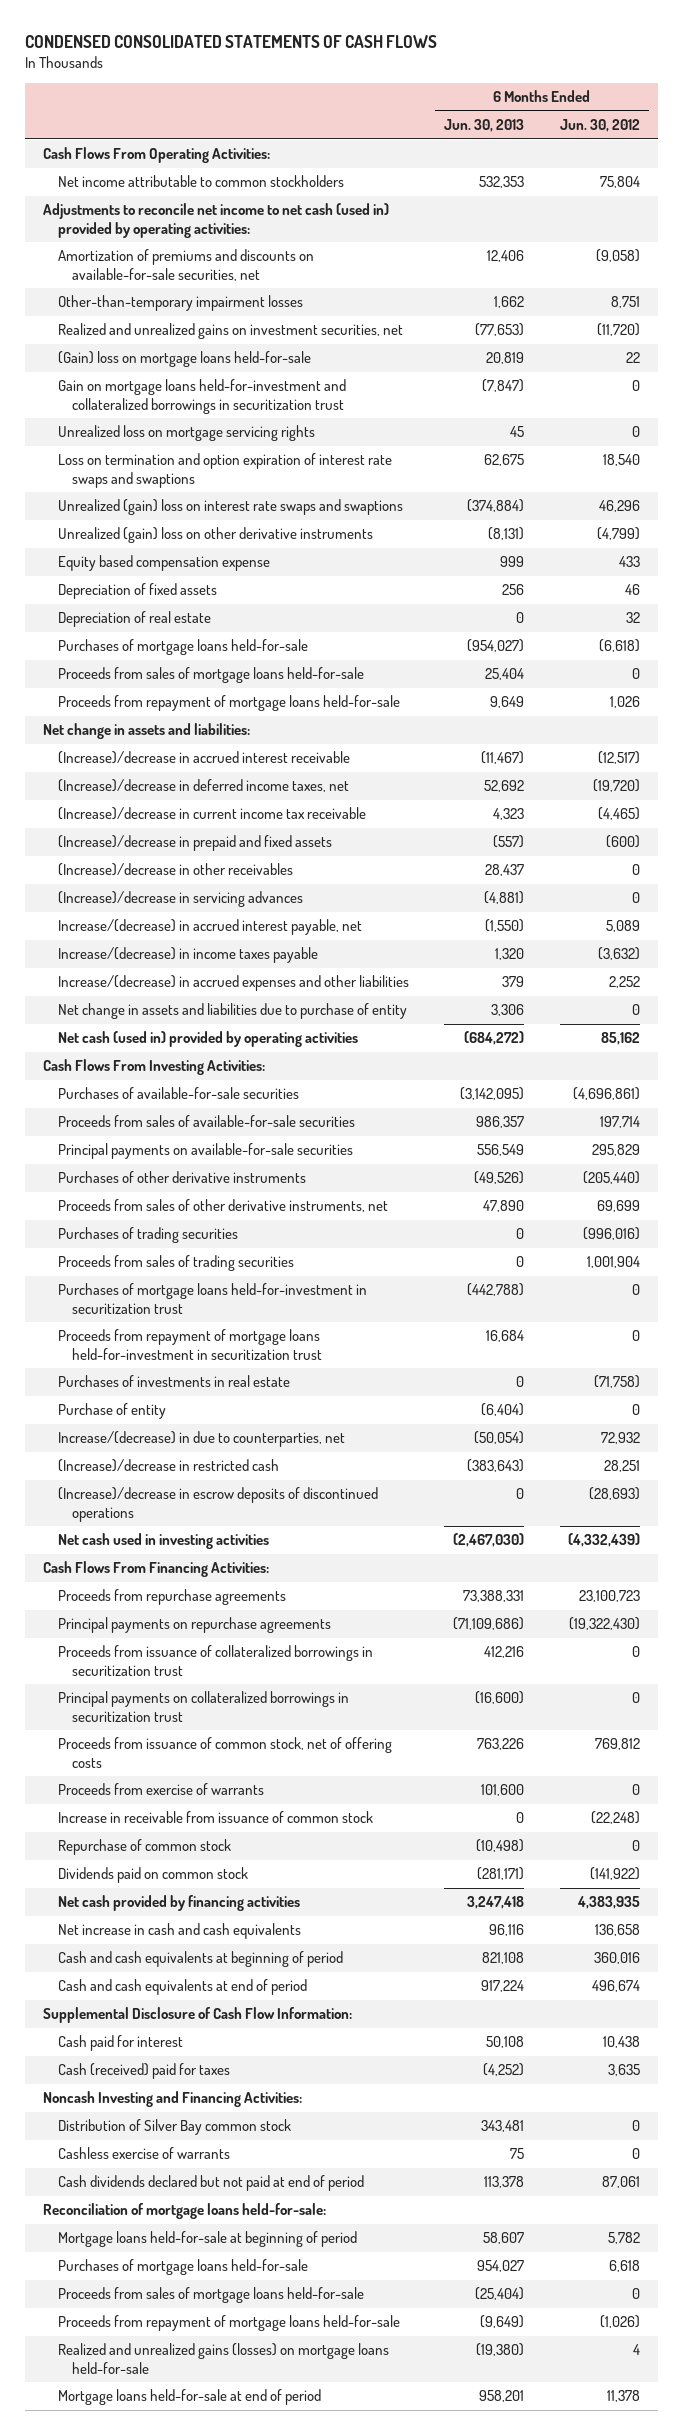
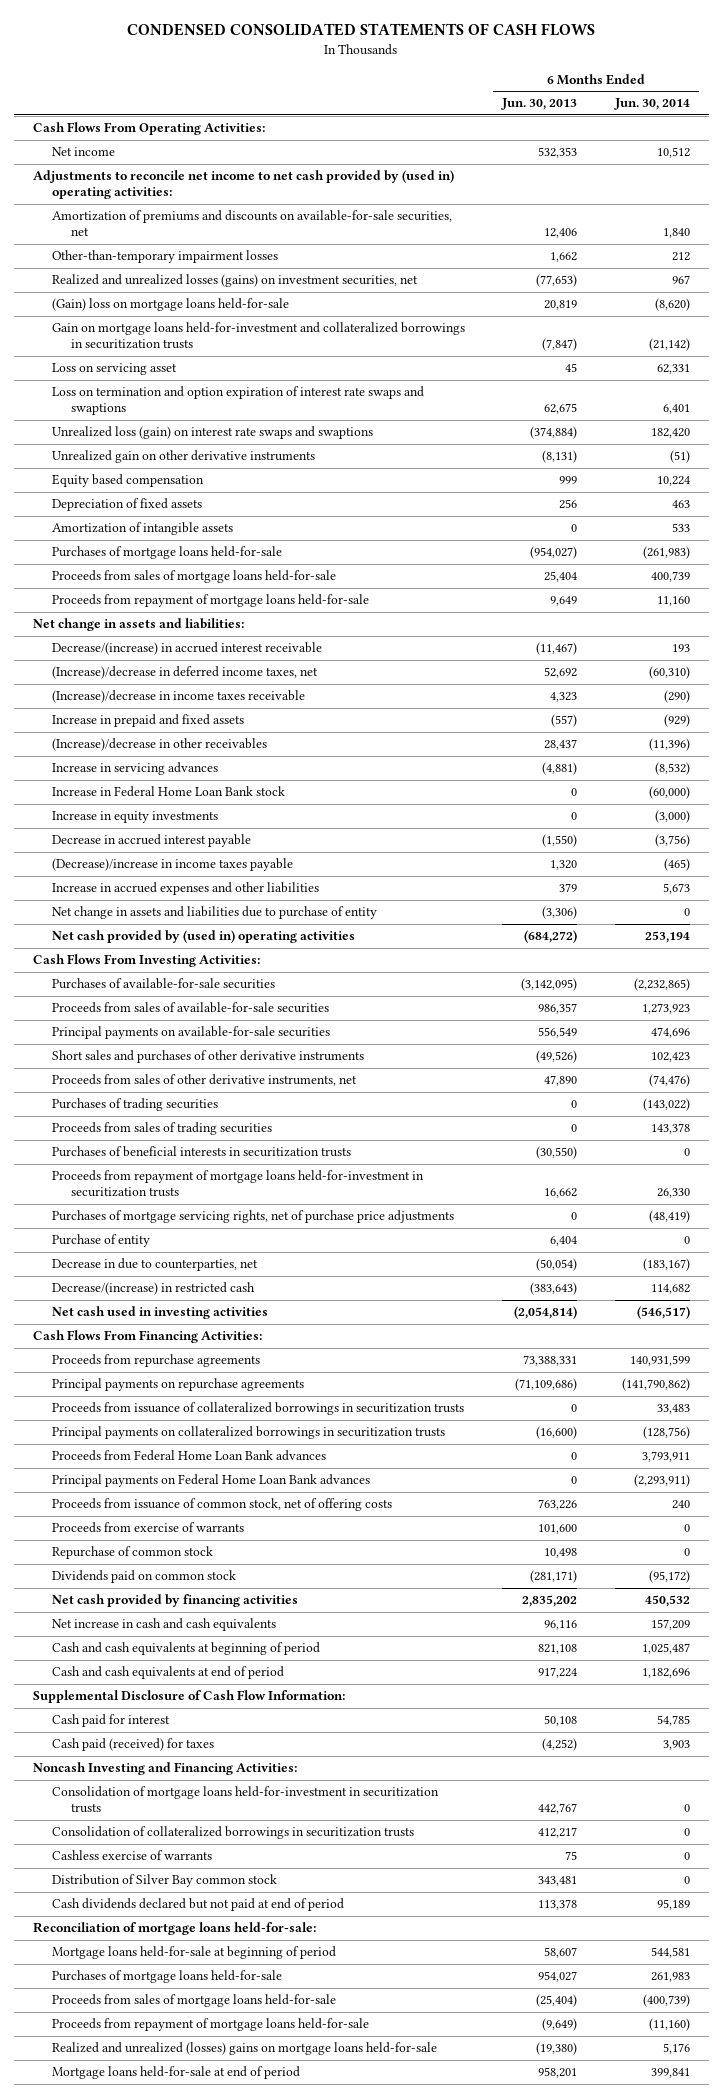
[559,119,640,133] Jun. 30, 2012 -> none
none -> [613,98,690,111] Jun. 30, 2014
[57,175,344,188] Net income attributable to common stockholders -> [51,147,115,157] Net income
[43,203,390,238] Adjustments to reconcile net income to net cash (used in) provided by operating activities: -> [32,170,454,200] Adjustments to reconcile net income to net cash provided by (used in) operating activities:
[57,323,403,340] Realized and unrealized gains on investment securities, net -> [51,274,418,288] Realized and unrealized losses (gains) on investment securities, net
[57,425,315,442] Unrealized loss on mortgage servicing rights -> none
[57,379,346,414] Gain on mortgage loans held-for-investment and collateralized borrowings in securitization trust -> [51,322,465,350] Gain on mortgage loans held-for-investment and collateralized borrowings in securitization trusts
none -> [51,363,177,376] Loss on servicing asset
[57,499,403,516] Unrealized (gain) loss on interest rate swaps and swaptions -> [51,426,373,440] Unrealized loss (gain) on interest rate swaps and swaptions
[57,527,373,544] Unrealized (gain) loss on other derivative instruments -> [51,450,315,464] Unrealized gain on other derivative instruments
[57,555,270,572] Equity based compensation expense -> [51,474,204,488] Equity based compensation
[57,611,211,628] Depreciation of real estate -> none
none -> [51,522,233,536] Amortization of intangible assets
[57,751,350,765] (Increase)/decrease in accrued interest receivable -> [51,642,322,656] Decrease/(increase) in accrued interest receivable
[57,807,366,821] (Increase)/decrease in current income tax receivable -> [51,690,305,704] (Increase)/decrease in income taxes receivable
[57,835,332,852] (Increase)/decrease in prepaid and fixed assets -> [51,714,244,728] Increase in prepaid and fixed assets
[57,891,303,908] (Increase)/decrease in servicing advances -> [51,762,218,776] Increase in servicing advances
none -> [51,786,285,798] Increase in Federal Home Loan Bank stock
none -> [51,811,218,824] Increase in equity investments
[57,919,362,936] Increase/(decrease) in accrued interest payable, net -> [51,834,251,848] Decrease in accrued interest payable
[57,947,318,964] Increase/(decrease) in income taxes payable -> [51,858,293,872] (Decrease)/increase in income taxes payable
[57,975,409,992] Increase/(decrease) in accrued expenses and other liabilities -> [51,882,319,896] Increase in accrued expenses and other liabilities
[491,1004,525,1017] 3,306 -> [542,906,578,920] (3,306)
[57,1031,358,1048] Net cash (used in) provided by operating activities -> [51,930,355,944] Net cash provided by (used in) operating activities
[57,1171,306,1184] Purchases of other derivative instruments -> [51,1050,364,1064] Short sales and purchases of other derivative instruments
[57,1283,367,1314] Purchases of mortgage loans held-for-investment in securitization trust -> none
[57,1375,290,1388] Purchases of investments in real estate -> none
[57,1487,378,1522] (Increase)/decrease in escrow deposits of discontinued operations -> none
none -> [51,1146,351,1158] Purchases of beneficial interests in securitization trusts
[57,1329,323,1360] Proceeds from repayment of mortgage loans held-for-investment in securitization trust -> [51,1170,424,1198] Proceeds from repayment of mortgage loans held-for-investment in securitization trusts
[486,1330,525,1343] 16,684 -> [544,1188,578,1199] 16,662
none -> [51,1210,454,1224] Purchases of mortgage servicing rights, net of purchase price adjustments
[481,1403,525,1417] (6,404) -> [550,1236,578,1247] 6,404
[57,1431,345,1448] Increase/(decrease) in due to counterparties, net -> [51,1258,258,1272] Decrease in due to counterparties, net
[57,1459,279,1473] (Increase)/decrease in restricted cash -> [51,1282,255,1296] Decrease/(increase) in restricted cash
[453,1533,525,1548] (2,467,030) -> [514,1306,578,1320] (2,054,814)
[57,1645,373,1676] Proceeds from issuance of collateralized borrowings in securitization trust -> [51,1402,464,1416] Proceeds from issuance of collateralized borrowings in securitization trusts
[484,1646,525,1659] 412,216 -> [571,1404,578,1413] 0
[57,1691,349,1722] Principal payments on collateralized borrowings in securitization trust -> [51,1426,445,1440] Principal payments on collateralized borrowings in securitization trusts
none -> [51,1450,326,1462] Proceeds from Federal Home Loan Bank advances
none -> [51,1474,370,1488] Principal payments on Federal Home Loan Bank advances
[57,1811,373,1824] Increase in receivable from issuance of common stock -> none
[476,1839,525,1853] (10,498) -> [544,1548,578,1559] 10,498
[467,1896,525,1910] 3,247,418 -> [522,1595,578,1608] 2,835,202
[57,2063,230,2080] Cash (received) paid for taxes -> [51,1738,214,1752] Cash paid (received) for taxes
none -> [51,1786,439,1814] Consolidation of mortgage loans held-for-investment in securitization trusts
none -> [51,1826,414,1840] Consolidation of collateralized borrowings in securitization trusts
[57,2119,291,2136] Distribution of Silver Bay common stock -> [51,1874,277,1888] Distribution of Silver Bay common stock
[57,2343,389,2374] Realized and unrealized gains (losses) on mortgage loans held-for-sale -> [51,2042,437,2056] Realized and unrealized (losses) gains on mortgage loans held-for-sale

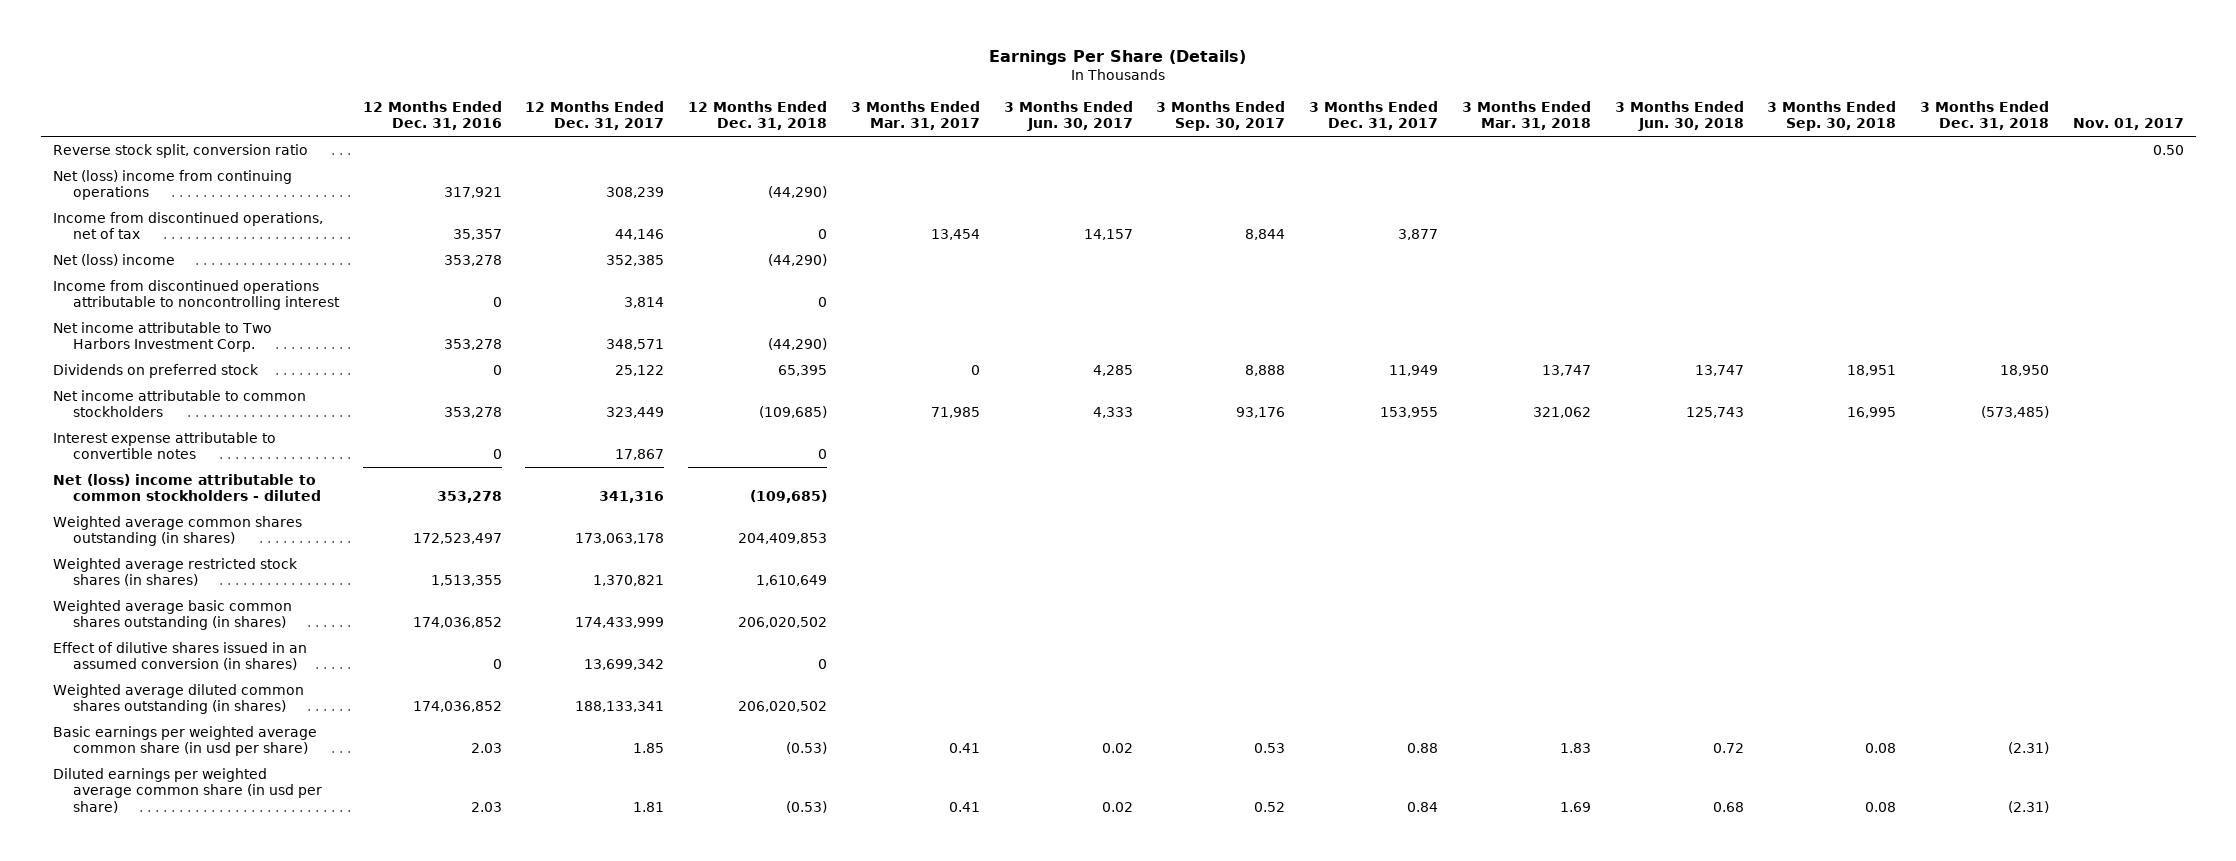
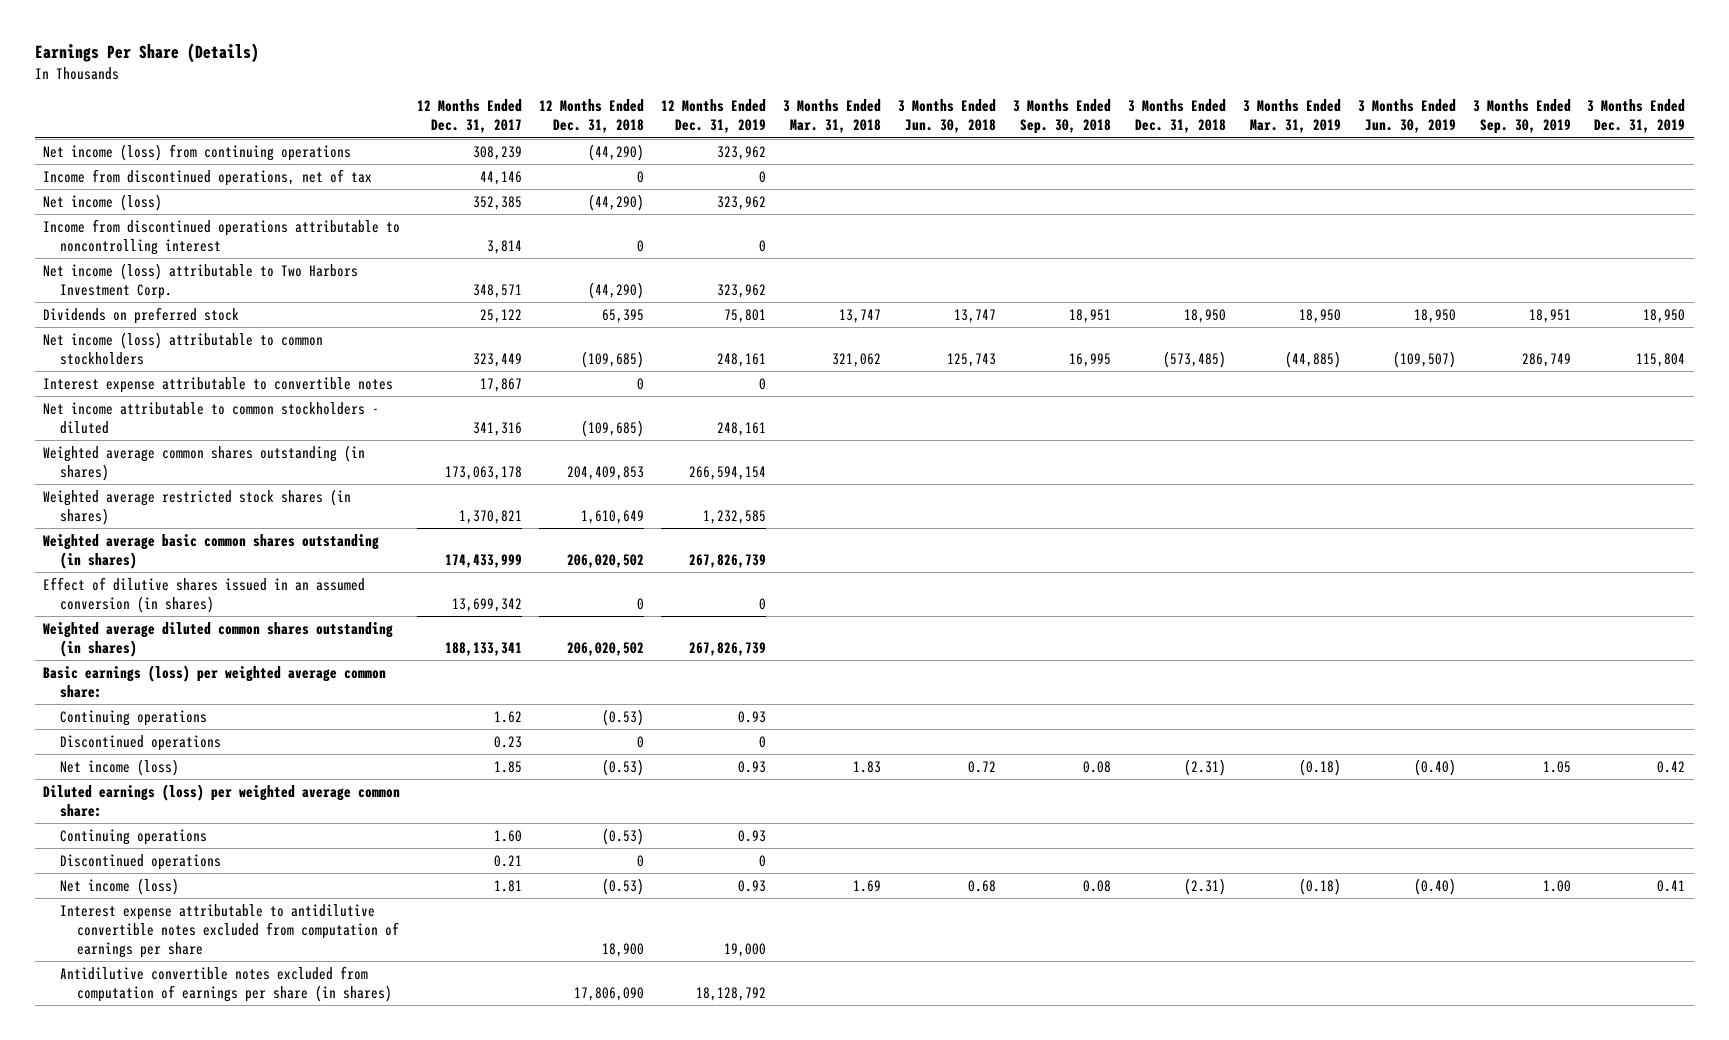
[362,100,502,131] 12 Months Ended Dec. 31, 2016 -> none
[850,100,980,131] 3 Months Ended Mar. 31, 2017 -> none
[1003,100,1133,132] 3 Months Ended Jun. 30, 2017 -> none
[1156,100,1286,132] 3 Months Ended Sep. 30, 2017 -> none
[1309,100,1439,131] 3 Months Ended Dec. 31, 2017 -> none
[2072,118,2184,131] Nov. 01, 2017 -> none
none -> [661,99,767,134] 12 Months Ended Dec. 31, 2019
none -> [1242,99,1341,134] 3 Months Ended Mar. 31, 2019
none -> [1357,99,1456,134] 3 Months Ended Jun. 30, 2019
none -> [1472,99,1571,135] 3 Months Ended Sep. 30, 2019
none -> [1587,99,1686,134] 3 Months Ended Dec. 31, 2019
[52,143,308,158] Reverse stock split, conversion ratio -> none
[52,169,292,201] Net (loss) income from continuing operations -> [43,143,352,161] Net income (loss) from continuing operations
[52,253,175,266] Net (loss) income -> [43,193,163,211] Net income (loss)
[52,321,272,353] Net income attributable to Two Harbors Investment Corp. -> [43,262,359,299] Net income (loss) attributable to Two Harbors Investment Corp.
[52,389,306,418] Net income attributable to common stockholders -> [43,331,324,365] Net income (loss) attributable to common stockholders
[52,473,321,502] Net (loss) income attributable to common stockholders - diluted -> [43,401,380,434] Net income attributable to common stockholders - diluted
none -> [43,664,387,698] Basic earnings (loss) per weighted average common share:
none -> [60,709,208,726] Continuing operations
none -> [60,734,222,751] Discontinued operations
[52,725,317,757] Basic earnings per weighted average common share (in usd per share) -> [60,758,180,776] Net income (loss)
none -> [43,783,401,817] Diluted earnings (loss) per weighted average common share:
none -> [60,828,208,845] Continuing operations
none -> [60,853,222,870] Discontinued operations
[52,767,322,813] Diluted earnings per weighted average common share (in usd per share) -> [60,877,180,895] Net income (loss)
none -> [60,903,399,958] Interest expense attributable to antidilutive convertible notes excluded from computation of earnings per share
none -> [60,965,392,1002] Antidilutive convertible notes excluded from computation of earnings per share (in shares)

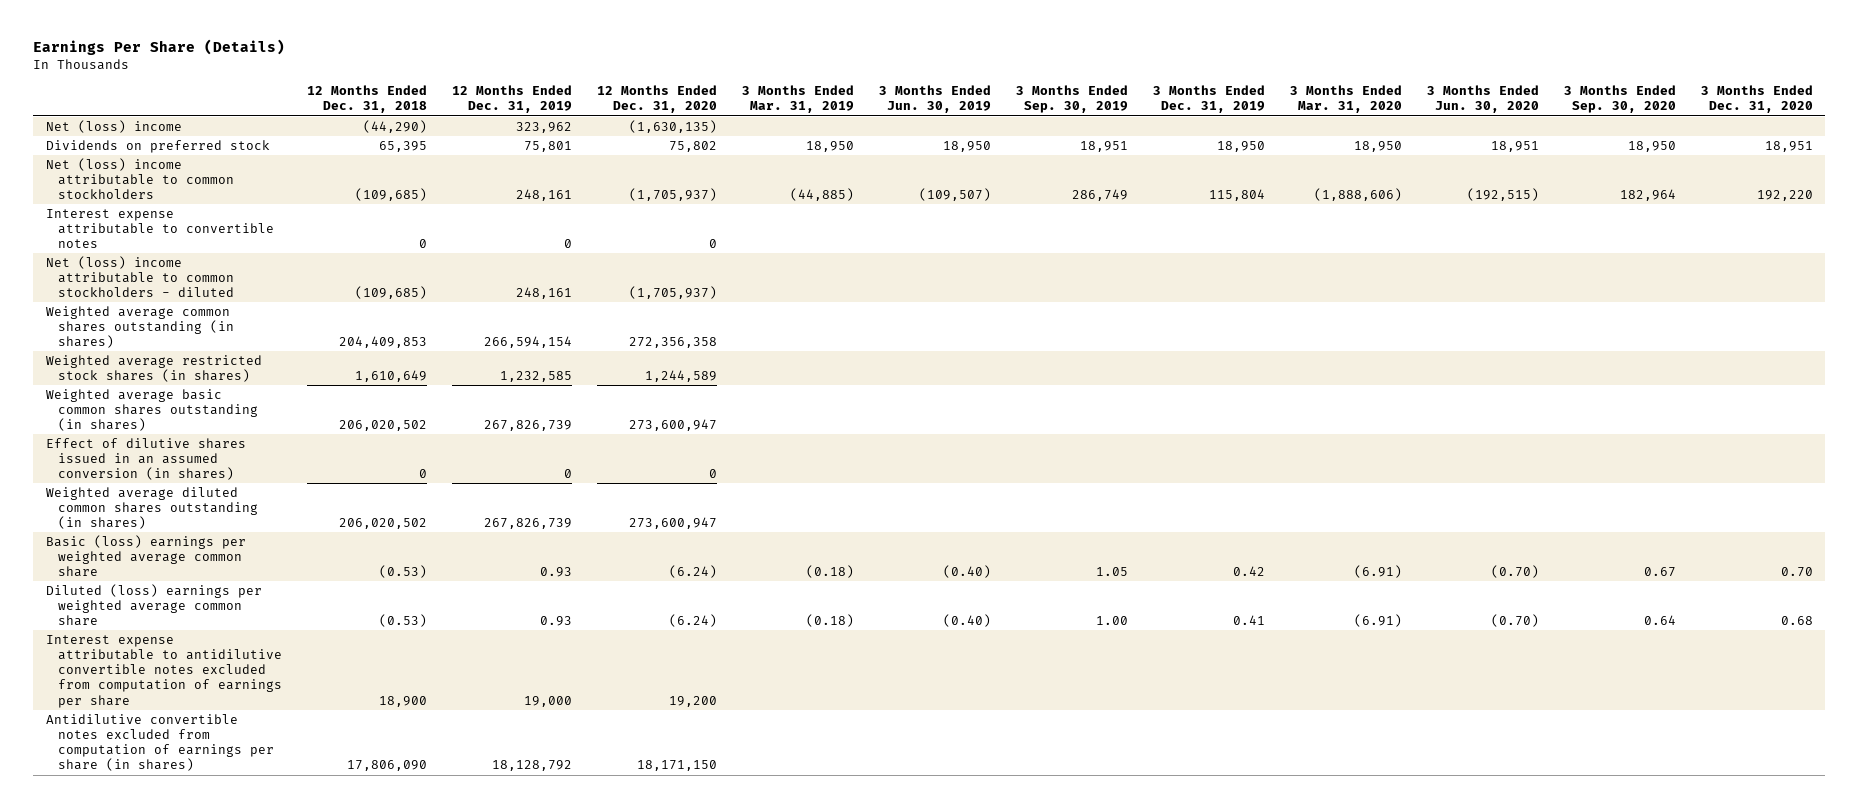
[417,99,523,134] 12 Months Ended Dec. 31, 2017 -> none
[783,99,882,134] 3 Months Ended Mar. 31, 2018 -> none
[897,99,996,134] 3 Months Ended Jun. 30, 2018 -> none
[1012,99,1111,135] 3 Months Ended Sep. 30, 2018 -> none
[1127,99,1226,134] 3 Months Ended Dec. 31, 2018 -> none
none -> [596,85,717,114] 12 Months Ended Dec. 31, 2020
none -> [1289,85,1402,114] 3 Months Ended Mar. 31, 2020
none -> [1426,85,1539,114] 3 Months Ended Jun. 30, 2020
none -> [1563,85,1676,114] 3 Months Ended Sep. 30, 2020
none -> [1700,85,1813,114] 3 Months Ended Dec. 31, 2020
[43,143,352,161] Net income (loss) from continuing operations -> none
[43,168,373,186] Income from discontinued operations, net of tax -> none
[43,218,401,255] Income from discontinued operations attributable to noncontrolling interest -> none
[43,262,359,299] Net income (loss) attributable to Two Harbors Investment Corp. -> none
[43,193,163,211] Net income (loss) -> [45,119,182,133] Net (loss) income
[43,331,324,365] Net income (loss) attributable to common stockholders -> [45,157,234,200] Net (loss) income attributable to common stockholders
[43,401,380,434] Net income attributable to common stockholders - diluted -> [45,255,234,298] Net (loss) income attributable to common stockholders - diluted
[43,664,387,698] Basic earnings (loss) per weighted average common share: -> none
[60,709,208,726] Continuing operations -> none
[60,734,222,751] Discontinued operations -> none
[43,783,401,817] Diluted earnings (loss) per weighted average common share: -> none
[60,828,208,845] Continuing operations -> none
[60,853,222,870] Discontinued operations -> none
[60,758,180,776] Net income (loss) -> [45,534,246,578] Basic (loss) earnings per weighted average common share
[60,877,180,895] Net income (loss) -> [45,583,262,627] Diluted (loss) earnings per weighted average common share

